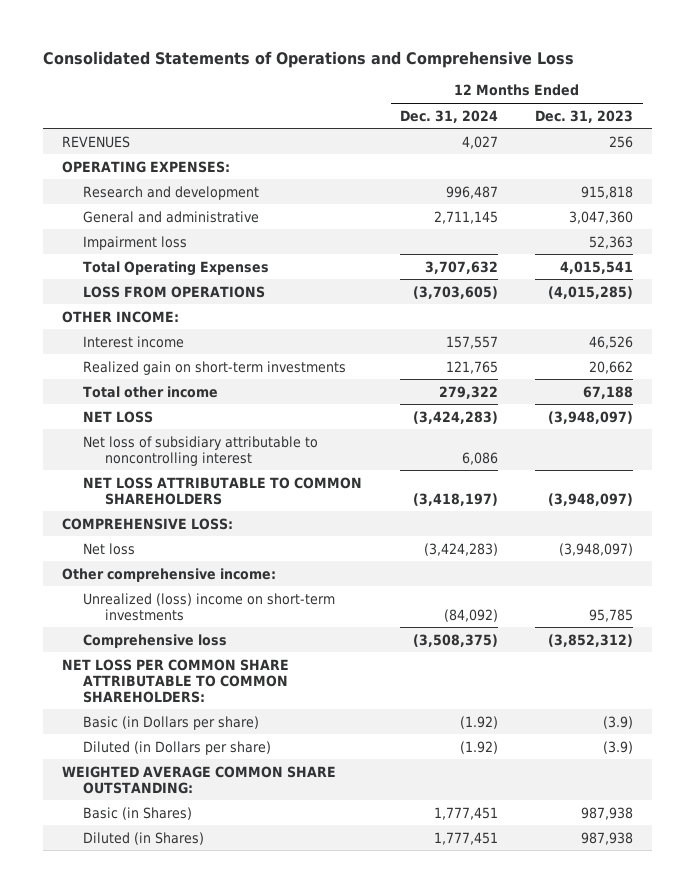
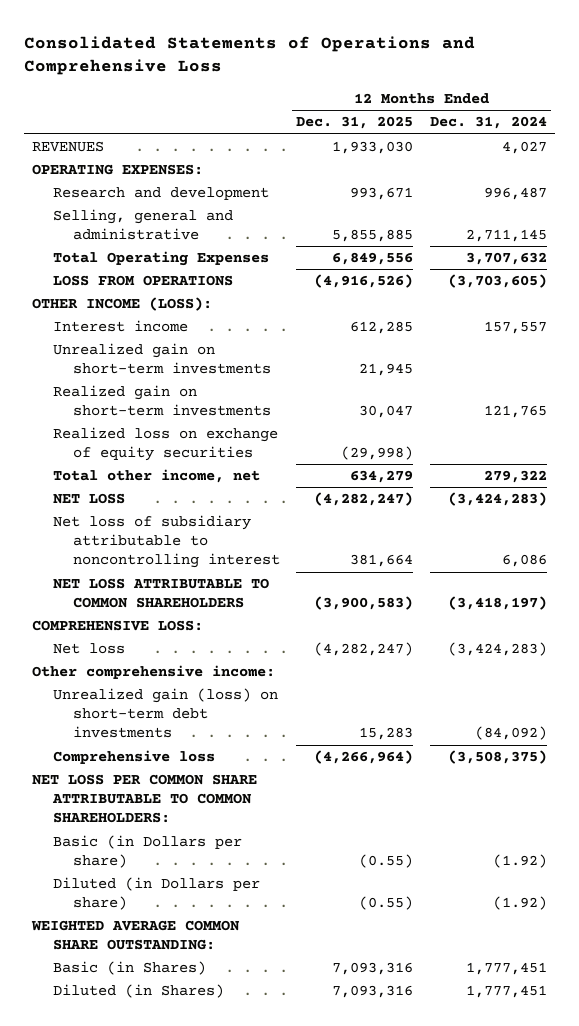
[535,109,634,123] Dec. 31, 2023 -> none
none -> [296,116,414,130] Dec. 31, 2025
[83,235,188,250] Impairment loss -> none
[83,210,260,223] General and administrative -> [52,209,233,241] Selling, general and administrative
[62,310,180,323] OTHER INCOME: -> [31,297,212,312] OTHER INCOME (LOSS):
none -> [52,343,272,375] Unrealized gain on short-term investments
none -> [52,427,278,462] Realized loss on exchange of equity securities
[83,385,219,398] Total other income -> [52,469,260,484] Total other income, net
[83,592,336,621] Unrealized (loss) income on short-term investments -> [52,688,278,739] Unrealized gain (loss) on short-term debt investments

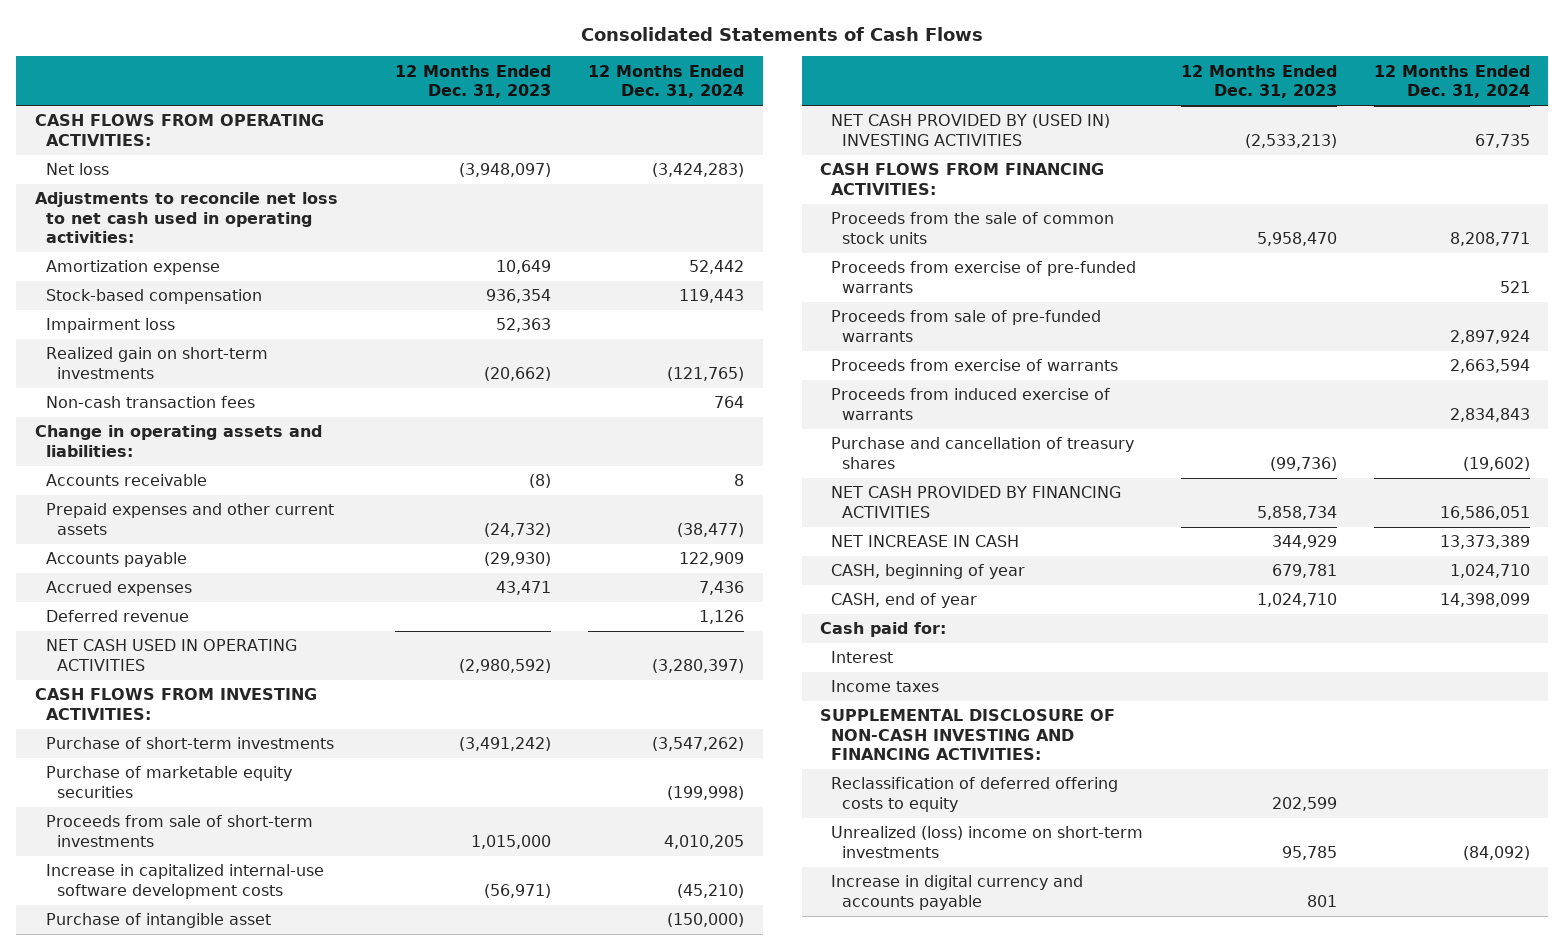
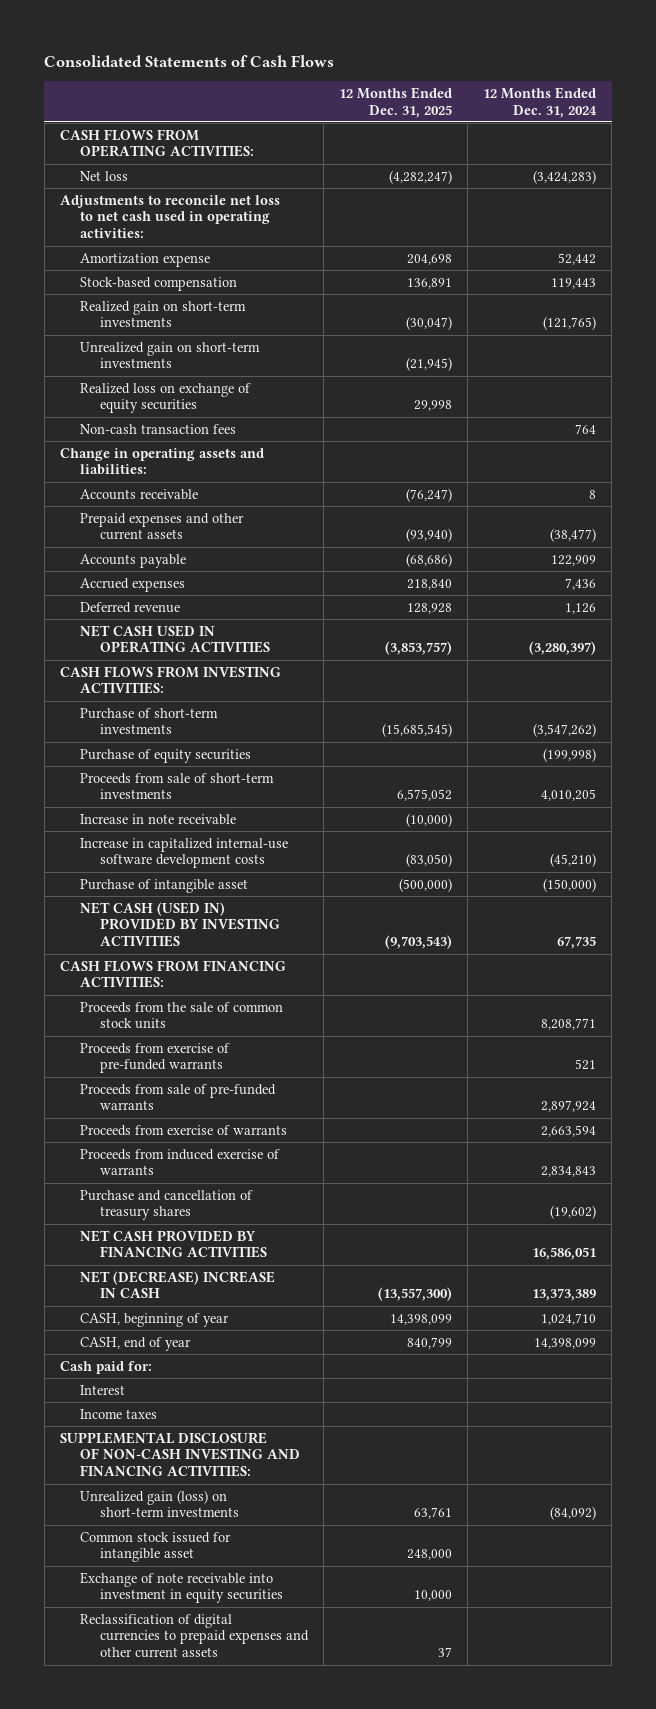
[394,64,551,99] 12 Months Ended Dec. 31, 2023 -> none
none -> [339,86,453,118] 12 Months Ended Dec. 31, 2025
[45,318,175,334] Impairment loss -> none
none -> [79,341,260,369] Unrealized gain on short-term investments
none -> [79,382,251,414] Realized loss on exchange of equity securities
[45,766,292,798] Purchase of marketable equity securities -> [79,748,251,763] Purchase of equity securities
none -> [79,813,236,825] Increase in note receivable
[831,114,1111,146] NET CASH PROVIDED BY (USED IN) INVESTING ACTIVITIES -> [79,901,281,948] NET CASH (USED IN) PROVIDED BY INVESTING ACTIVITIES
[831,535,1020,548] NET INCREASE IN CASH -> [79,1270,275,1299] NET (DECREASE) INCREASE IN CASH
[831,777,1119,812] Reclassification of deferred offering costs to equity -> none
[831,875,1084,910] Increase in digital currency and accounts payable -> none
[831,826,1144,858] Unrealized (loss) income on short-term investments -> [79,1489,240,1518] Unrealized gain (loss) on short-term investments
none -> [79,1531,231,1563] Common stock issued for intangible asset
none -> [79,1571,284,1604] Exchange of note receivable into investment in equity securities
none -> [79,1613,310,1659] Reclassification of digital currencies to prepaid expenses and other current assets

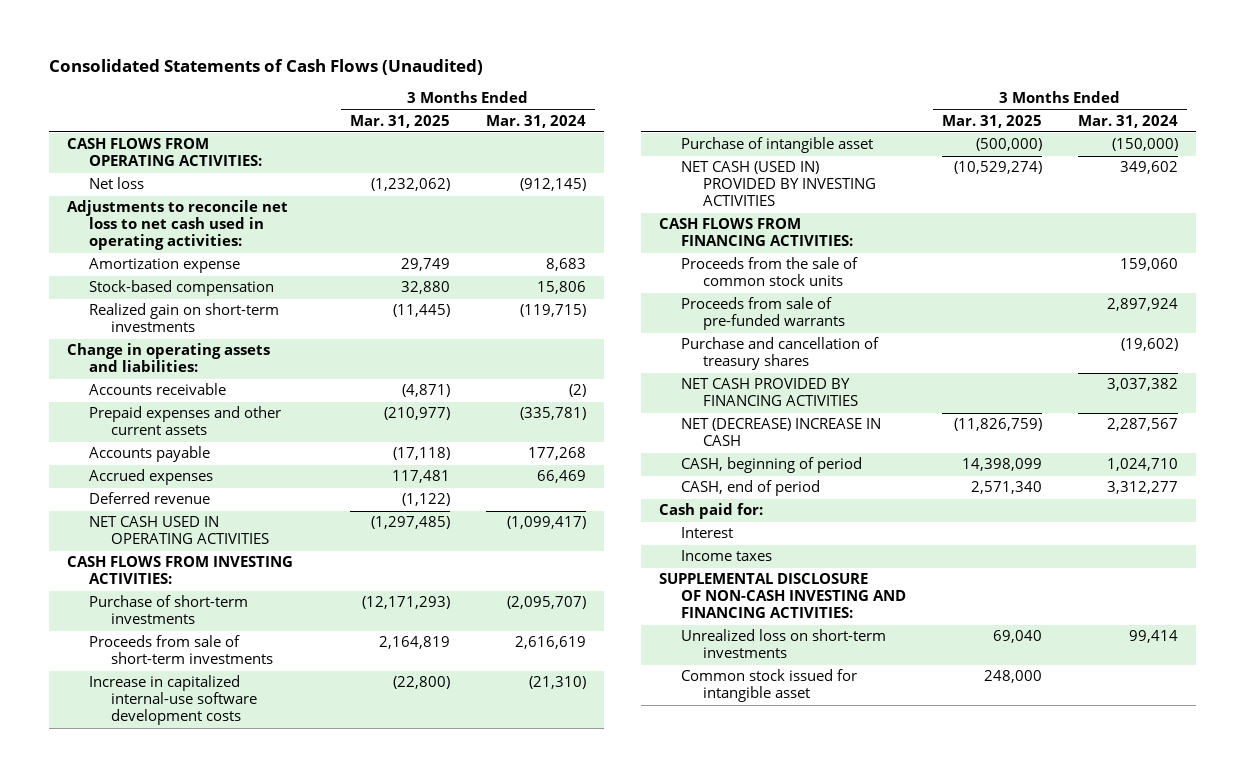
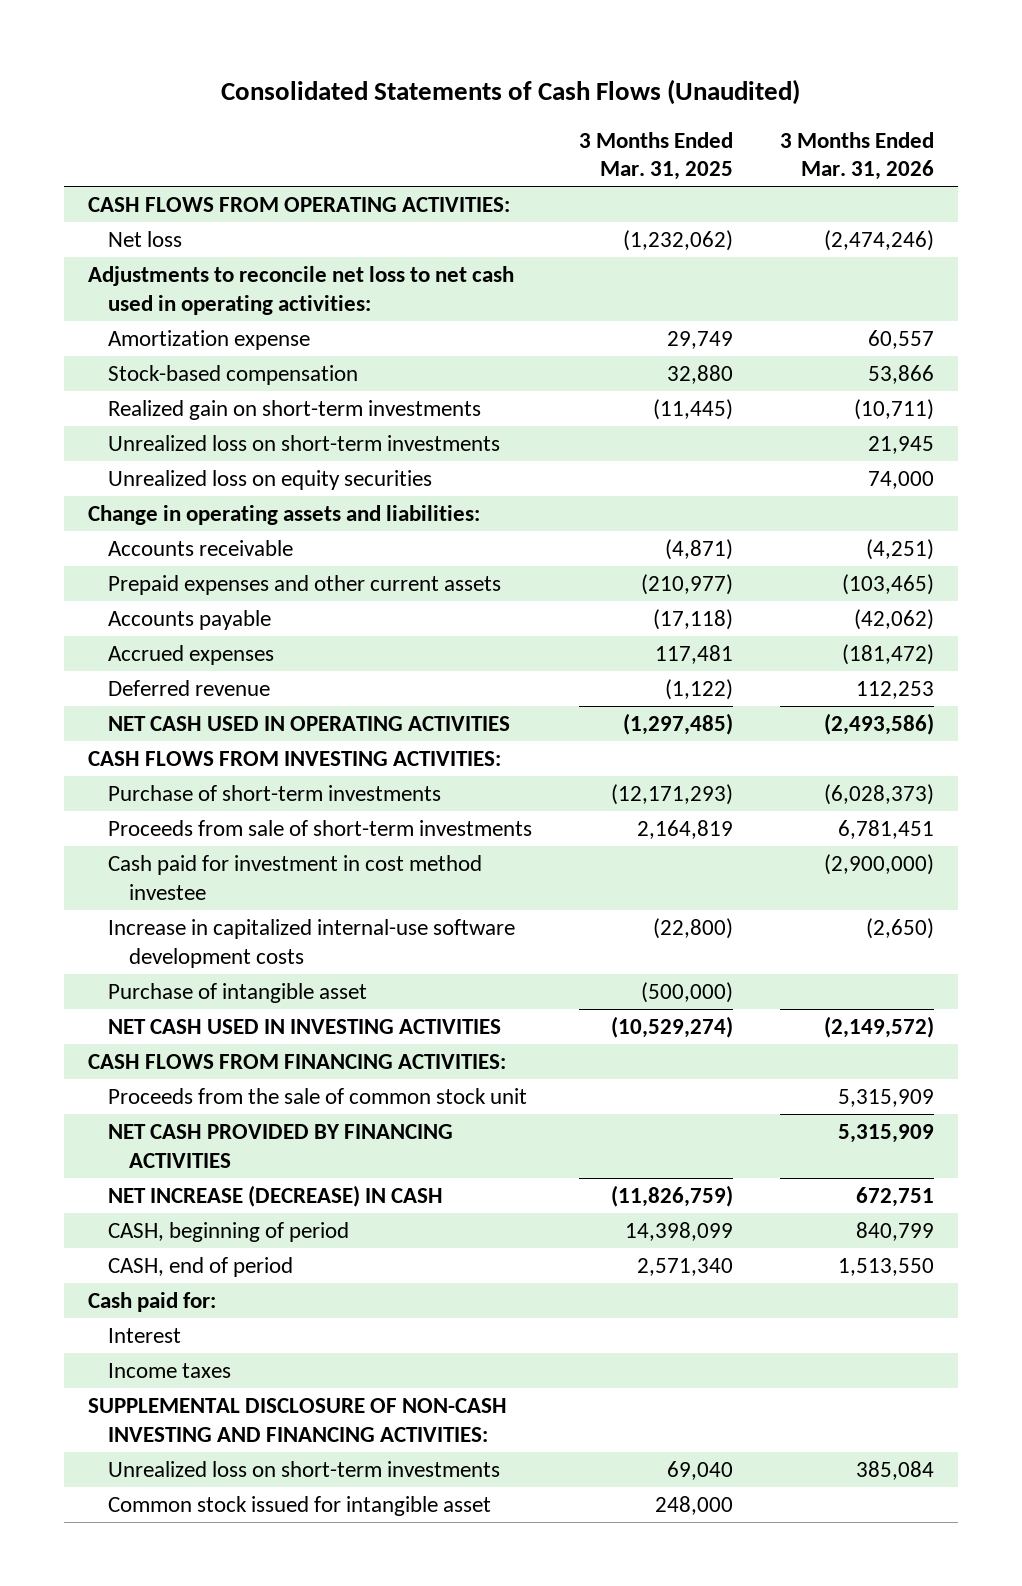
[486,114,587,128] Mar. 31, 2024 -> none
none -> [780,131,935,181] 3 Months Ended Mar. 31, 2026
none -> [108,434,501,451] Unrealized loss on short-term investments
none -> [108,469,433,490] Unrealized loss on equity securities
none -> [108,854,483,900] Cash paid for investment in cost method investee
[680,161,876,207] NET CASH (USED IN) PROVIDED BY INVESTING ACTIVITIES -> [108,1018,502,1034] NET CASH USED IN INVESTING ACTIVITIES
[680,297,845,331] Proceeds from sale of pre-funded warrants -> none
[680,337,879,371] Purchase and cancellation of treasury shares -> none
[680,257,858,287] Proceeds from the sale of common stock units -> [108,1087,528,1104] Proceeds from the sale of common stock unit
[680,418,881,447] NET (DECREASE) INCREASE IN CASH -> [108,1184,444,1207] NET INCREASE (DECREASE) IN CASH

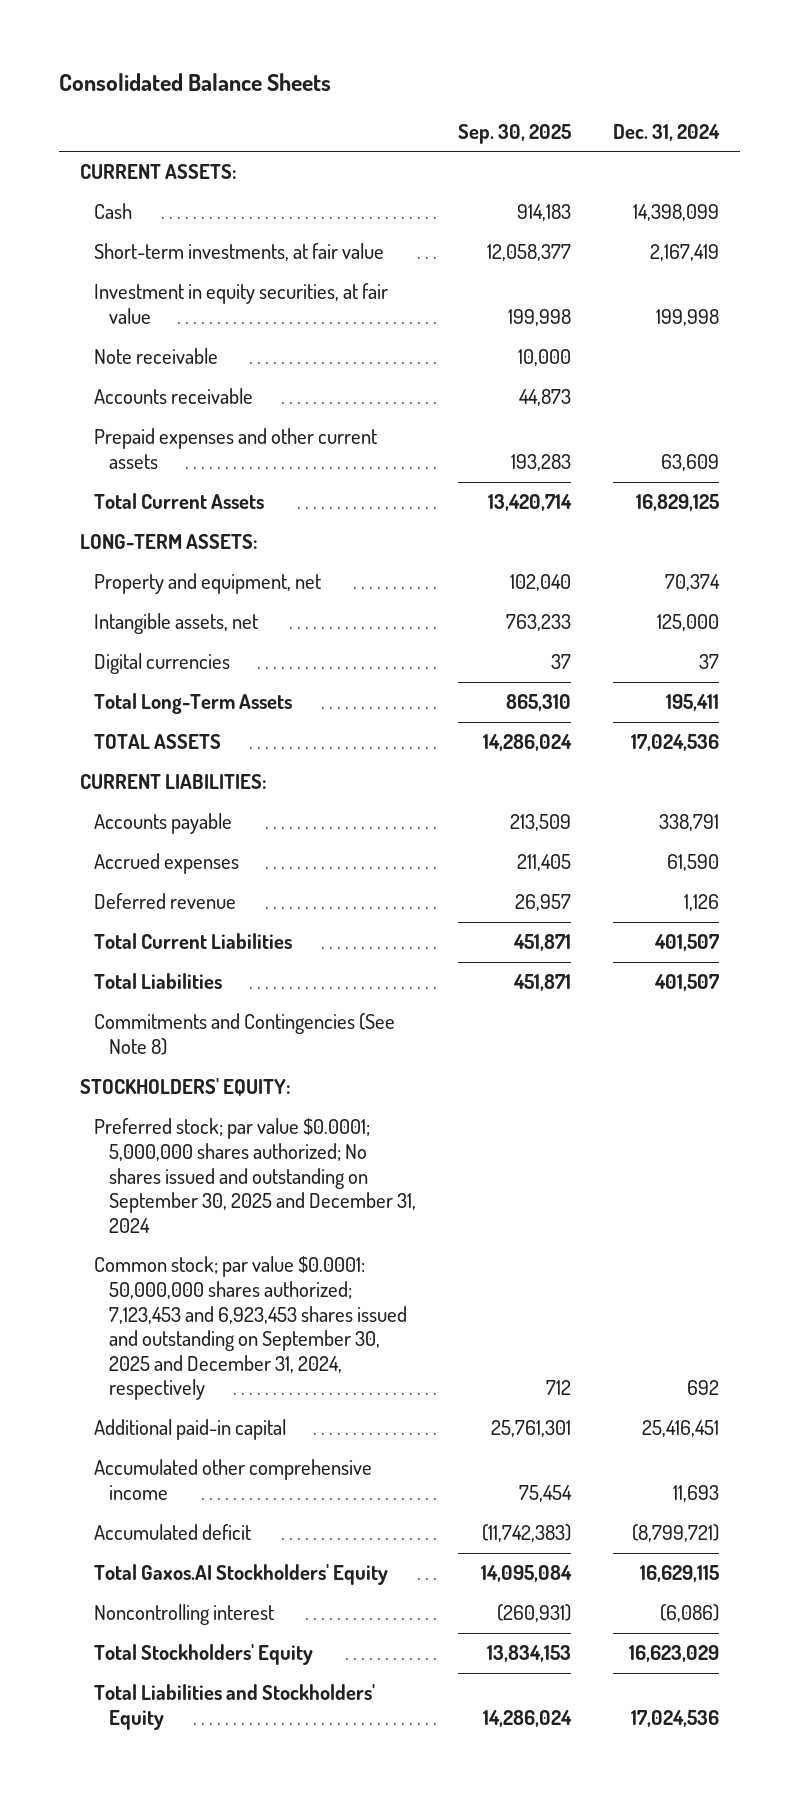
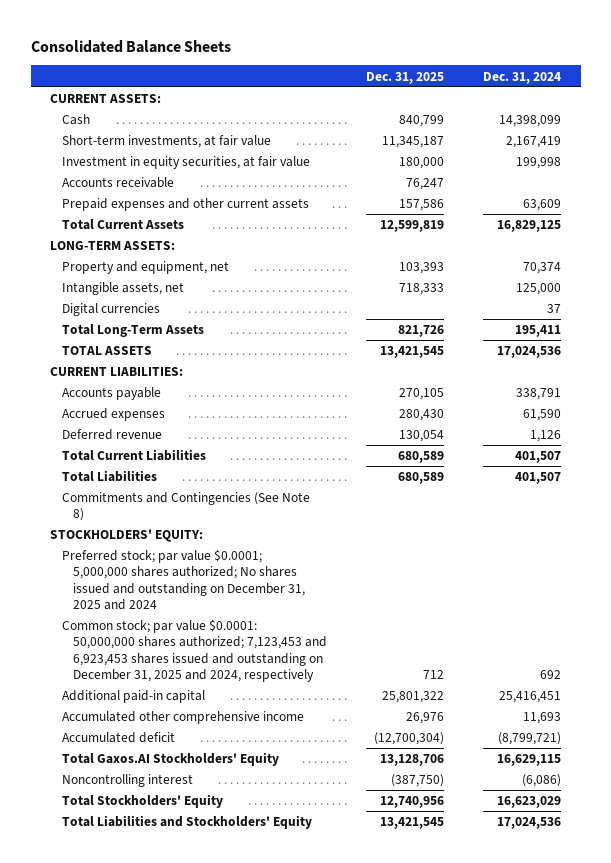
[457,123,571,144] Sep. 30, 2025 -> none
none -> [366,71,445,84] Dec. 31, 2025
[94,348,219,365] Note receivable -> none
[94,1118,416,1233] Preferred stock; par value $0.0001; 5,000,000 shares authorized; No shares issued and outstanding on September 30, 2025 and December 31, 2024 -> [61,549,306,610] Preferred stock; par value $0.0001; 5,000,000 shares authorized; No shares issued and outstanding on December 31, 2025 and 2024
[94,1256,407,1401] Common stock; par value $0.0001: 50,000,000 shares authorized; 7,123,453 and 6,923,453 shares issued and outstanding on September 30, 2025 and December 31, 2024, respectively -> [61,619,328,682] Common stock; par value $0.0001: 50,000,000 shares authorized; 7,123,453 and 6,923,453 shares issued and outstanding on December 31, 2025 and 2024, respectively

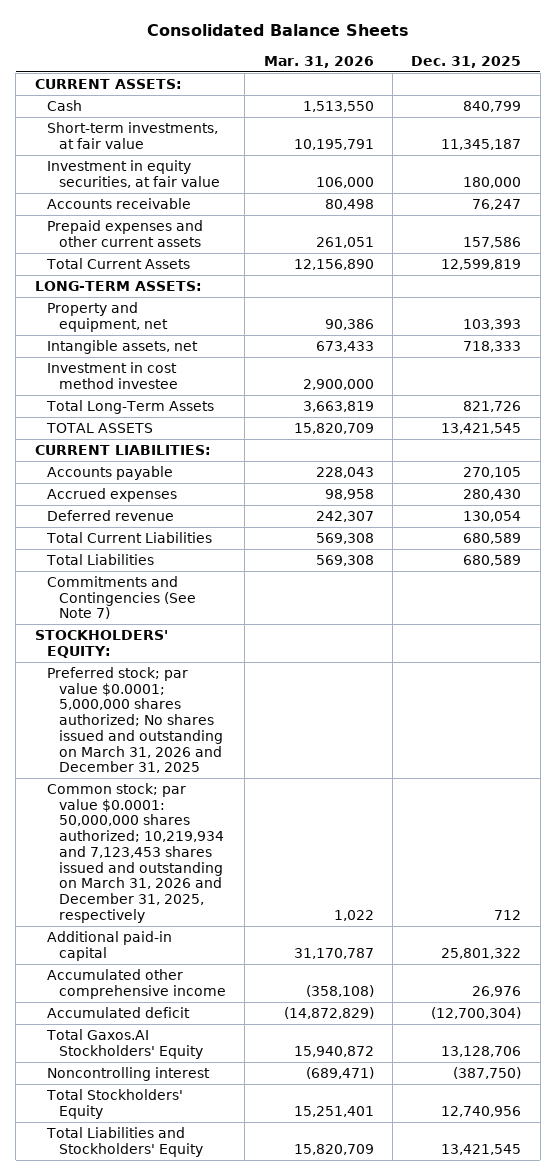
[483,71,562,84] Dec. 31, 2024 -> none
none -> [263,55,374,68] Mar. 31, 2026
[61,303,160,317] Digital currencies -> none
none -> [46,361,178,389] Investment in cost method investee
[61,492,310,522] Commitments and Contingencies (See Note 8) -> [46,575,196,620] Commitments and Contingencies (See Note 7)
[61,549,306,610] Preferred stock; par value $0.0001; 5,000,000 shares authorized; No shares issued and outstanding on December 31, 2025 and 2024 -> [46,666,223,774] Preferred stock; par value $0.0001; 5,000,000 shares authorized; No shares issued and outstanding on March 31, 2026 and December 31, 2025
[61,619,328,682] Common stock; par value $0.0001: 50,000,000 shares authorized; 7,123,453 and 6,923,453 shares issued and outstanding on December 31, 2025 and 2024, respectively -> [46,782,224,923] Common stock; par value $0.0001: 50,000,000 shares authorized; 10,219,934 and 7,123,453 shares issued and outstanding on March 31, 2026 and December 31, 2025, respectively

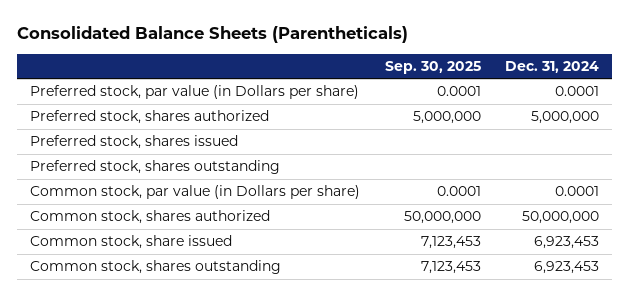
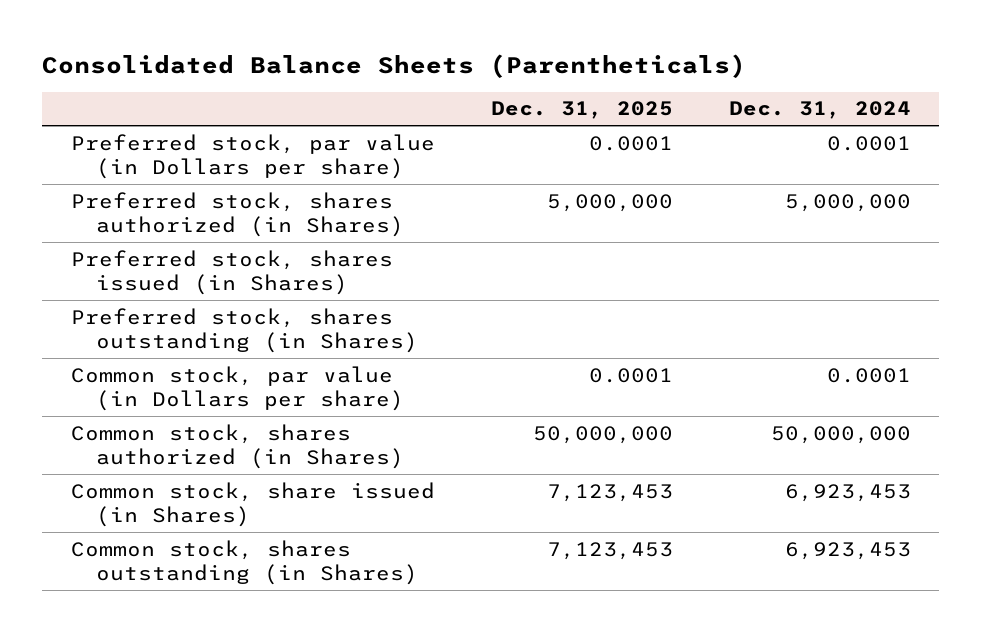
[384,60,481,74] Sep. 30, 2025 -> none
none -> [490,101,673,120] Dec. 31, 2025
[29,110,269,125] Preferred stock, shares authorized -> [70,191,405,238] Preferred stock, shares authorized (in Shares)
[29,135,238,150] Preferred stock, shares issued -> [70,249,393,296] Preferred stock, shares issued (in Shares)
[29,160,280,175] Preferred stock, shares outstanding -> [70,307,419,354] Preferred stock, shares outstanding (in Shares)
[29,210,270,225] Common stock, shares authorized -> [70,423,405,470] Common stock, shares authorized (in Shares)
[29,235,232,250] Common stock, share issued -> [70,481,435,528] Common stock, share issued (in Shares)
[29,260,281,275] Common stock, shares outstanding -> [70,539,419,586] Common stock, shares outstanding (in Shares)

